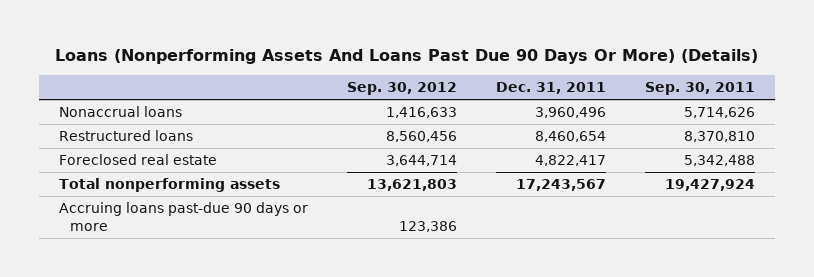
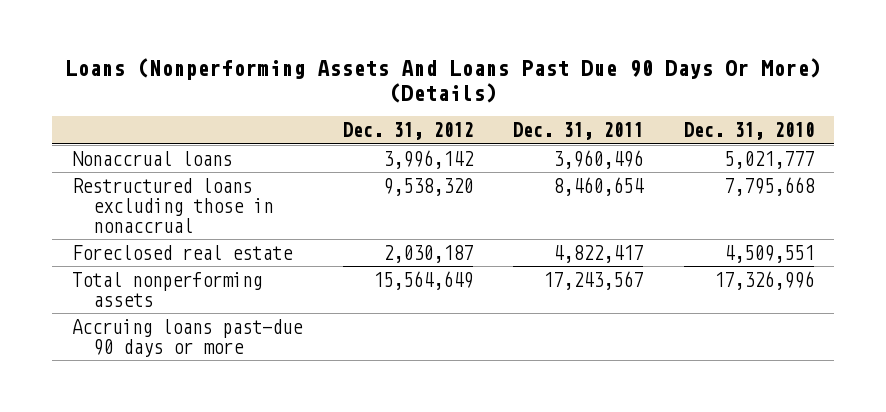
[347,82,458,96] Sep. 30, 2012 -> none
[645,82,756,96] Sep. 30, 2011 -> none
none -> [342,122,473,141] Dec. 31, 2012
none -> [684,122,815,141] Dec. 31, 2010
[58,130,193,142] Restructured loans -> [72,177,273,234] Restructured loans excluding those in nonaccrual

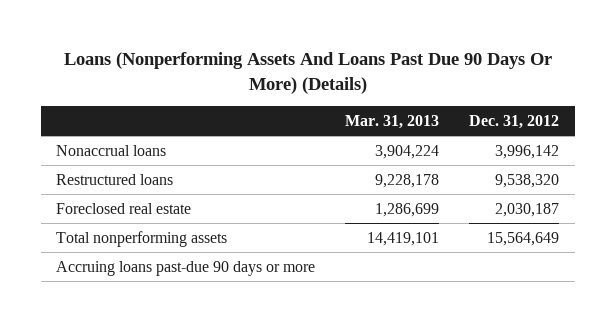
[513,122,644,141] Dec. 31, 2011 -> none
[684,122,815,141] Dec. 31, 2010 -> none
none -> [345,114,440,129] Mar. 31, 2013
[72,177,273,234] Restructured loans excluding those in nonaccrual -> [55,173,173,185] Restructured loans

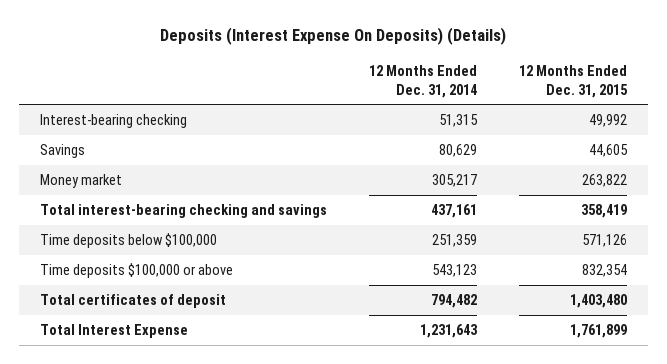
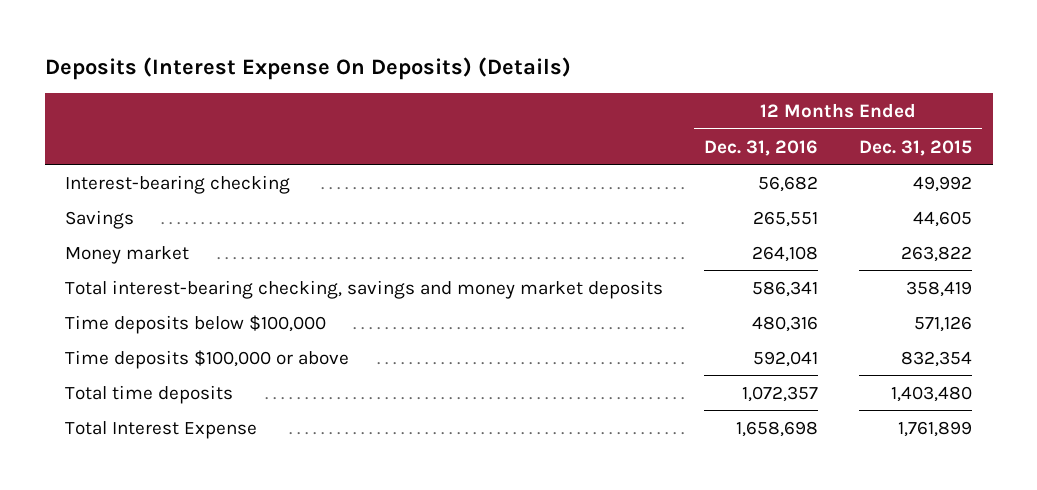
[368,64,477,98] 12 Months Ended Dec. 31, 2014 -> none
none -> [704,139,819,156] Dec. 31, 2016
[39,204,327,219] Total interest-bearing checking and savings -> [65,279,664,299] Total interest-bearing checking, savings and money market deposits
[39,294,226,309] Total certificates of deposit -> [65,384,234,404] Total time deposits

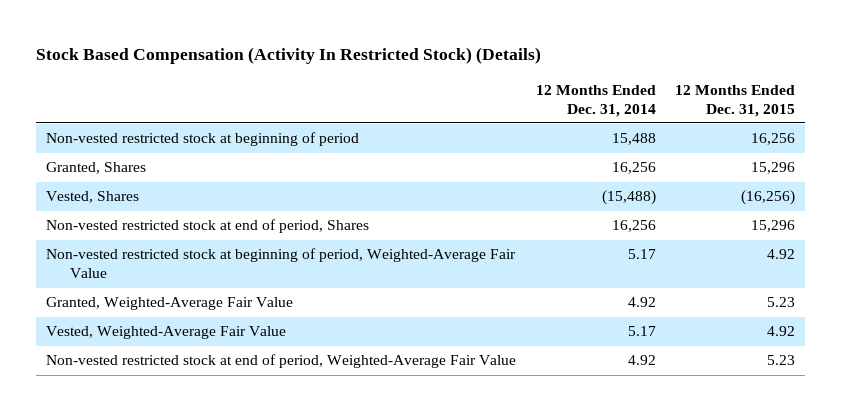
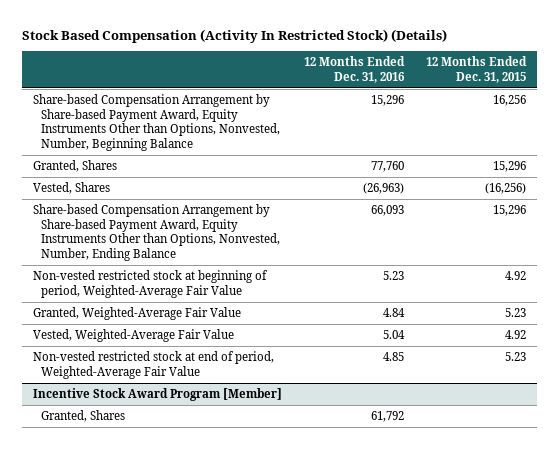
[535,84,656,117] 12 Months Ended Dec. 31, 2014 -> none
none -> [304,56,406,83] 12 Months Ended Dec. 31, 2016
[46,132,360,147] Non-vested restricted stock at beginning of period -> [33,94,281,151] Share-based Compensation Arrangement by Share-based Payment Award, Equity Instruments Other than Options, Nonvested, Number, Beginning Balance
[46,219,370,234] Non-vested restricted stock at end of period, Shares -> [33,204,281,261] Share-based Compensation Arrangement by Share-based Payment Award, Equity Instruments Other than Options, Nonvested, Number, Ending Balance
none -> [33,388,283,402] Incentive Stock Award Program [Member]
none -> [41,410,126,423] Granted, Shares

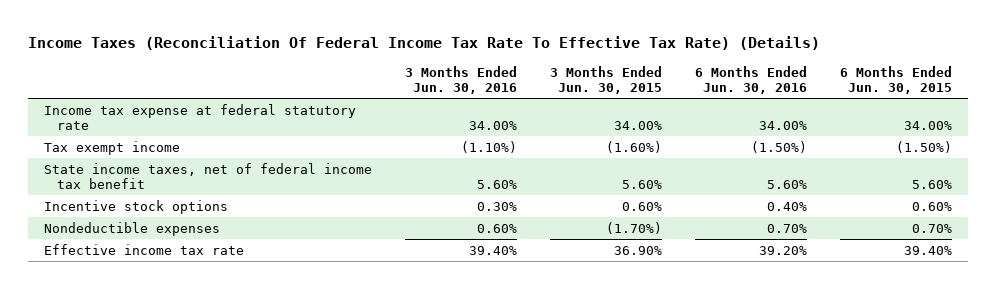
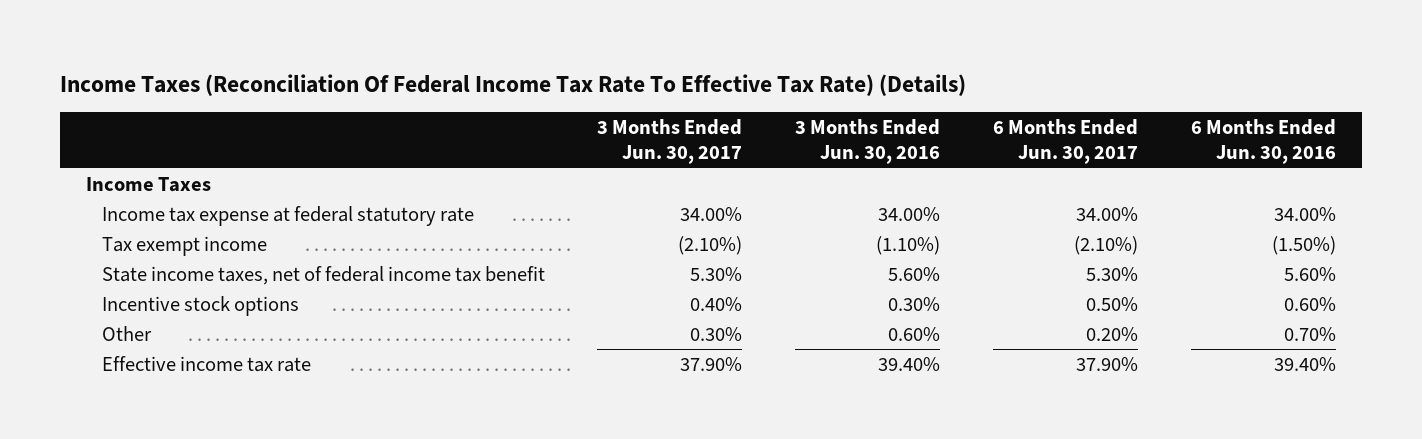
[550,65,663,95] 3 Months Ended Jun. 30, 2015 -> none
[839,65,952,95] 6 Months Ended Jun. 30, 2015 -> none
none -> [597,119,743,165] 3 Months Ended Jun. 30, 2017
none -> [992,119,1138,165] 6 Months Ended Jun. 30, 2017
none -> [86,176,212,192] Income Taxes
[766,201,807,211] 0.40% -> [1283,296,1336,311] 0.60%
[44,221,221,236] Nondeductible expenses -> [101,325,152,341] Other
[758,245,807,255] 39.20% -> [1273,356,1336,371] 39.40%

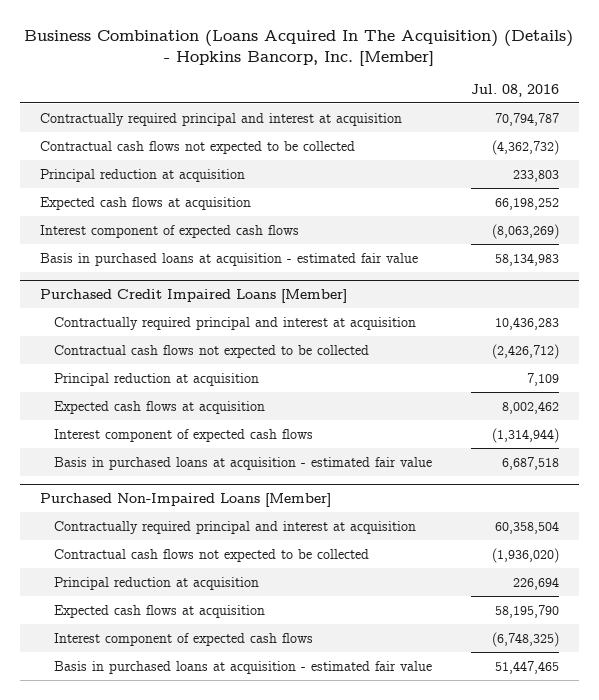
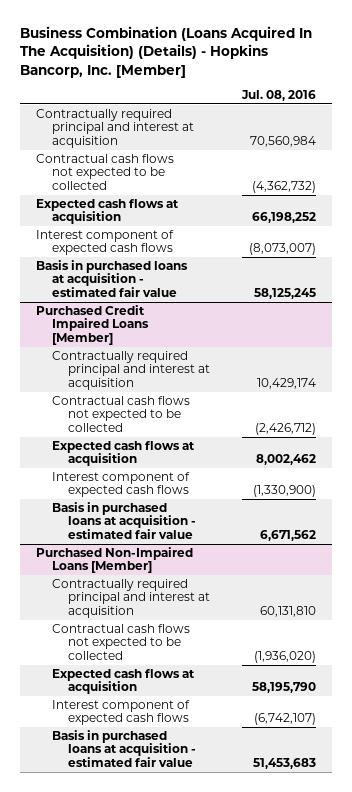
[495,112,560,126] 70,794,787 -> [250,136,317,148] 70,560,984
[39,168,245,182] Principal reduction at acquisition -> none
[492,223,560,239] (8,063,269) -> [249,243,317,256] (8,073,007)
[495,252,560,266] 58,134,983 -> [254,288,317,300] 58,125,245
[495,316,560,330] 10,436,283 -> [257,378,317,390] 10,429,174
[54,372,260,386] Principal reduction at acquisition -> none
[492,427,560,443] (1,314,944) -> [253,485,317,498] (1,330,900)
[502,456,560,470] 6,687,518 -> [260,530,317,542] 6,671,562
[495,520,560,534] 60,358,504 -> [260,606,317,618] 60,131,810
[54,576,260,590] Principal reduction at acquisition -> none
[492,631,560,647] (6,748,325) -> [254,713,317,726] (6,742,107)
[495,660,560,674] 51,447,465 -> [253,758,317,770] 51,453,683

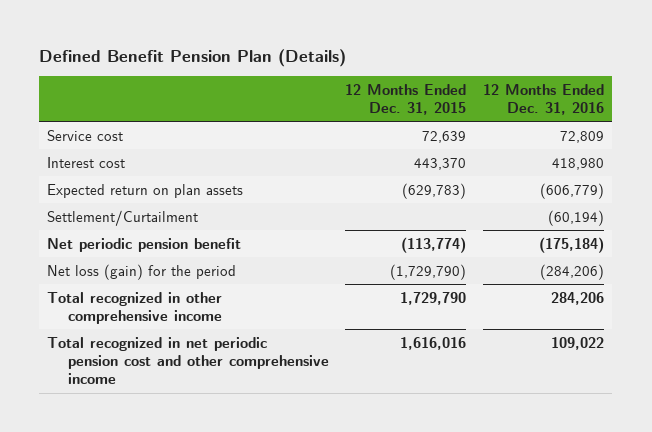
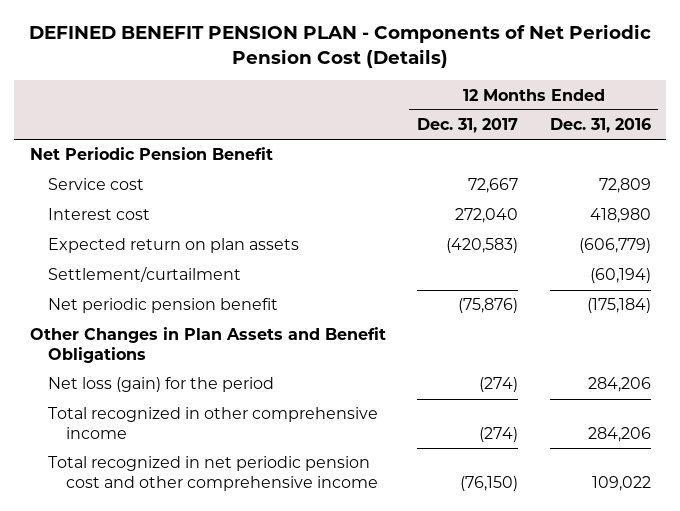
[39,48,347,67] Defined Benefit Pension Plan (Details) -> [29,23,652,69] DEFINED BENEFIT PENSION PLAN - Components of Net Periodic Pension Cost (Details)
[345,83,467,116] 12 Months Ended Dec. 31, 2015 -> none
none -> [417,118,519,134] Dec. 31, 2017
none -> [29,147,273,161] Net Periodic Pension Benefit
[47,209,199,226] Settlement/Curtailment -> [47,266,241,283] Settlement/curtailment
none -> [29,327,386,363] Other Changes in Plan Assets and Benefit Obligations
[540,263,605,280] (284,206) -> [587,377,651,393] 284,206

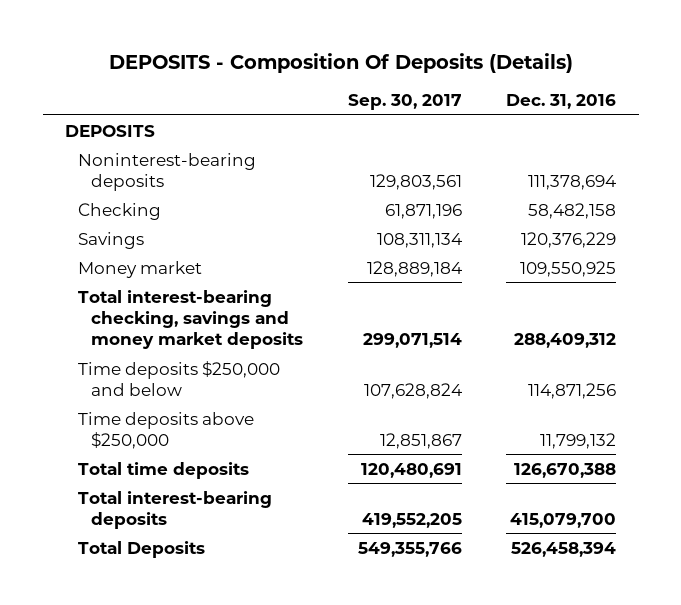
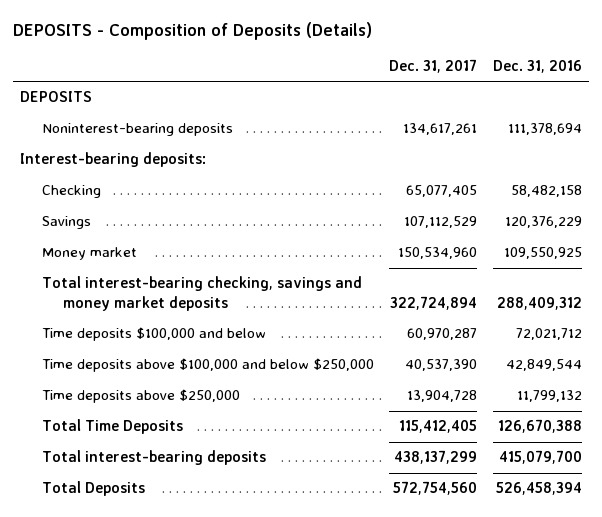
[108,52,573,73] DEPOSITS - Composition Of Deposits (Details) -> [12,21,372,40] DEPOSITS - Composition of Deposits (Details)
[347,94,462,111] Sep. 30, 2017 -> none
none -> [389,59,478,74] Dec. 31, 2017
none -> [20,152,207,168] Interest-bearing deposits:
none -> [41,327,266,342] Time deposits $100,000 and below
[78,360,281,396] Time deposits $250,000 and below -> [41,358,374,373] Time deposits above $100,000 and below $250,000
[528,382,617,399] 114,871,256 -> [505,359,582,372] 42,849,544
[78,461,250,479] Total time deposits -> [41,419,183,435] Total Time Deposits

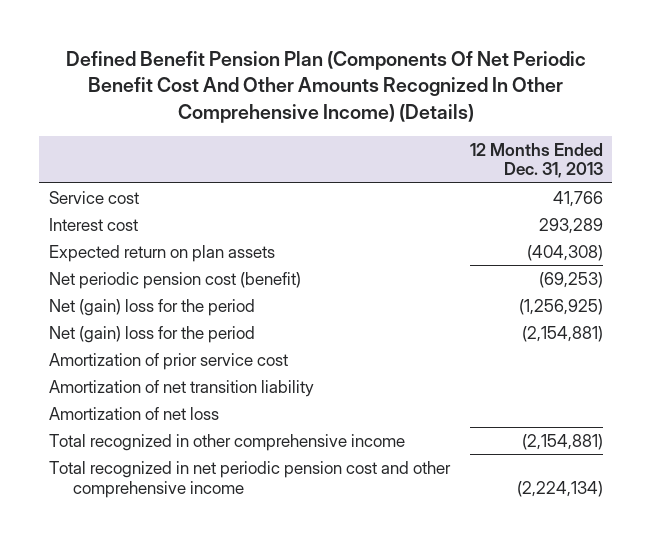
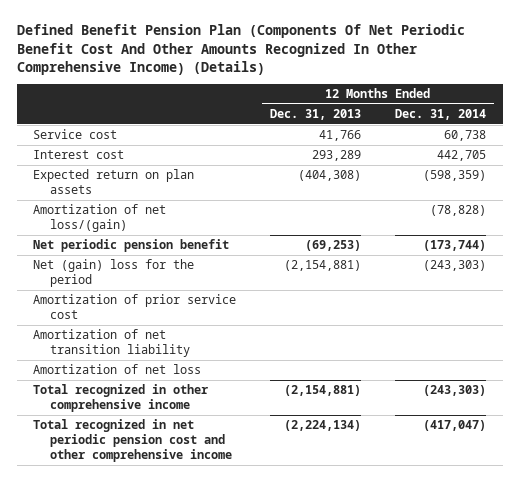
none -> [394,109,486,121] Dec. 31, 2014
[49,298,256,316] Net (gain) loss for the period -> none
none -> [33,204,167,233] Amortization of net loss/(gain)
[49,271,302,289] Net periodic pension cost (benefit) -> [33,239,230,253] Net periodic pension benefit

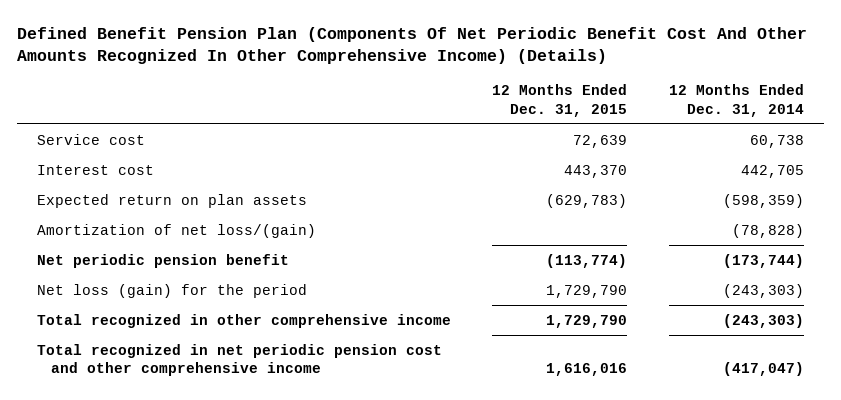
[270,109,362,121] Dec. 31, 2013 -> none
none -> [492,84,628,117] 12 Months Ended Dec. 31, 2015
[33,294,237,320] Amortization of prior service cost -> none
[33,329,191,358] Amortization of net transition liability -> none
[33,364,202,375] Amortization of net loss -> none
[33,259,195,288] Net (gain) loss for the period -> [37,283,308,298] Net loss (gain) for the period

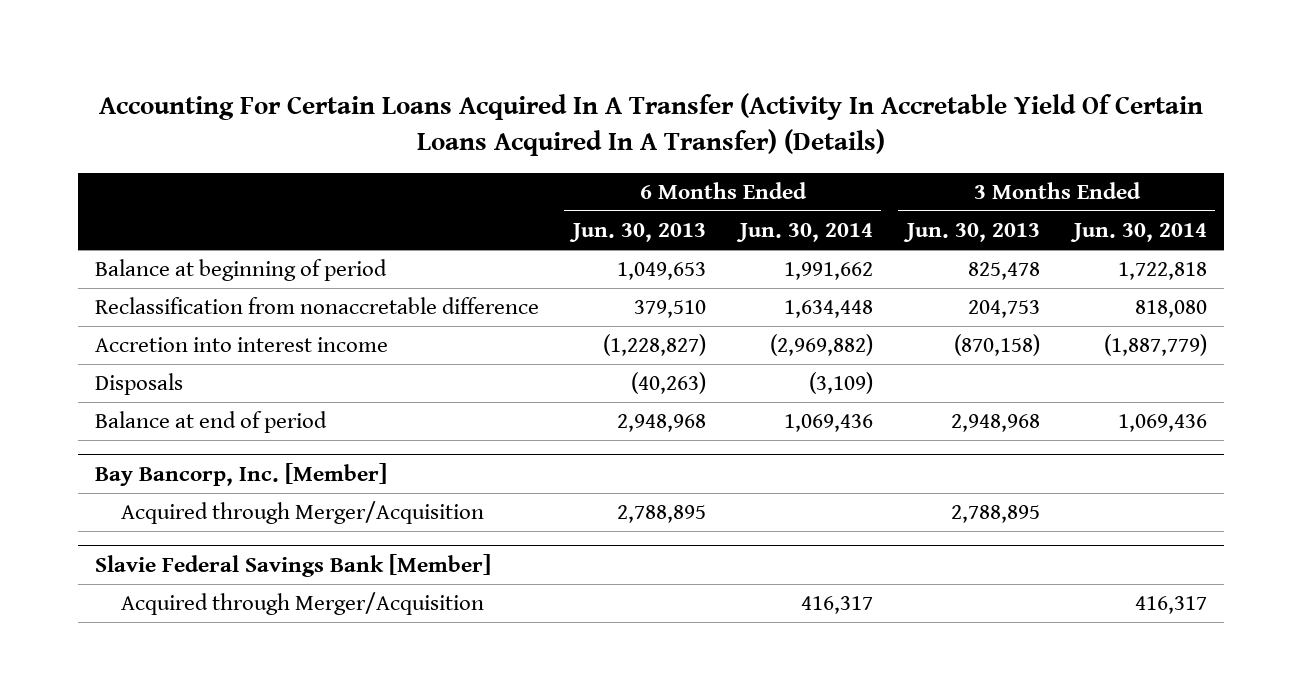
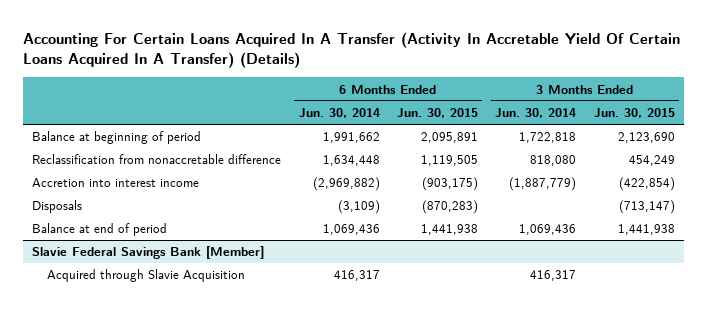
[568,223,706,243] Jun. 30, 2013 -> none
[902,223,1040,243] Jun. 30, 2013 -> none
none -> [396,107,478,118] Jun. 30, 2015
none -> [593,107,675,118] Jun. 30, 2015
[94,463,387,487] Bay Bancorp, Inc. [Member] -> none
[121,501,485,525] Acquired through Merger/Acquisition -> none
[121,592,485,616] Acquired through Merger/Acquisition -> [46,269,245,283] Acquired through Slavie Acquisition

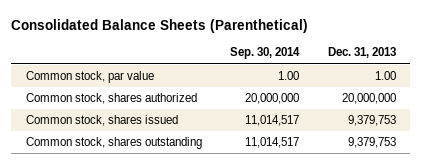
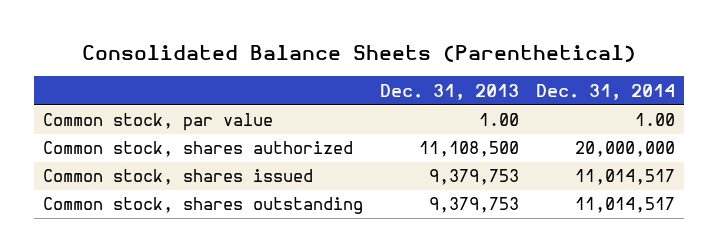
[230,47,301,60] Sep. 30, 2014 -> none
none -> [536,83,676,100] Dec. 31, 2014
[341,93,396,105] 20,000,000 -> [419,141,520,158] 11,108,500

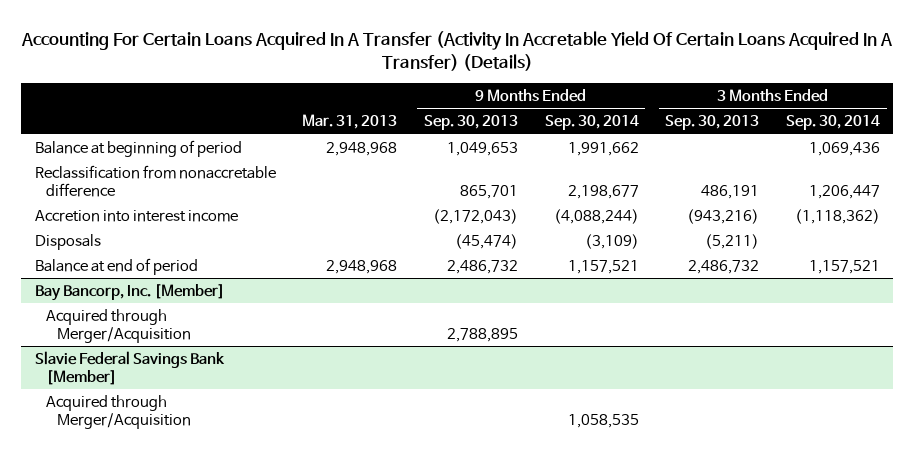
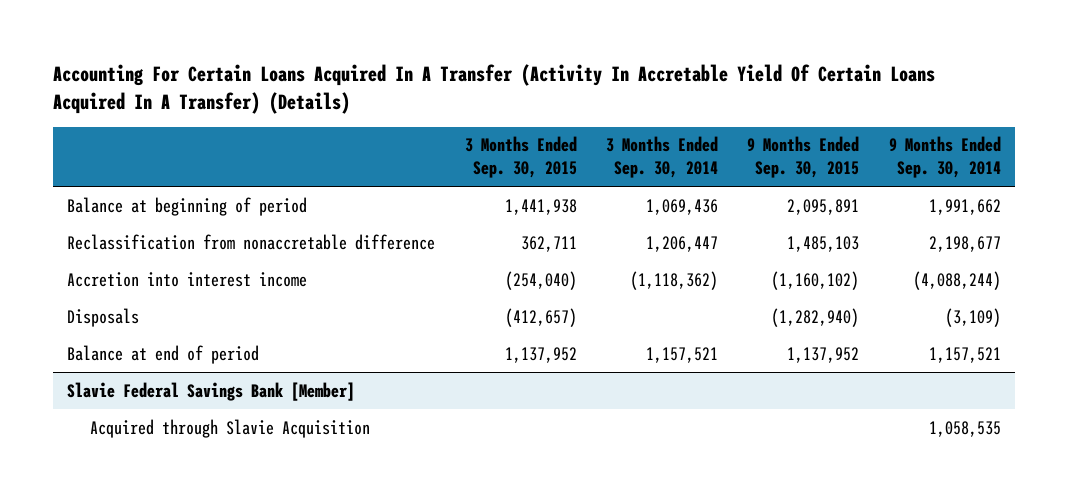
[302,114,398,130] Mar. 31, 2013 -> none
[424,115,519,131] Sep. 30, 2013 -> none
[665,115,760,131] Sep. 30, 2013 -> none
none -> [464,136,577,178] 3 Months Ended Sep. 30, 2015
none -> [747,136,860,178] 9 Months Ended Sep. 30, 2015
[34,284,225,302] Bay Bancorp, Inc. [Member] -> none
[45,309,191,344] Acquired through Merger/Acquisition -> none
[45,395,191,430] Acquired through Merger/Acquisition -> [89,418,370,438] Acquired through Slavie Acquisition

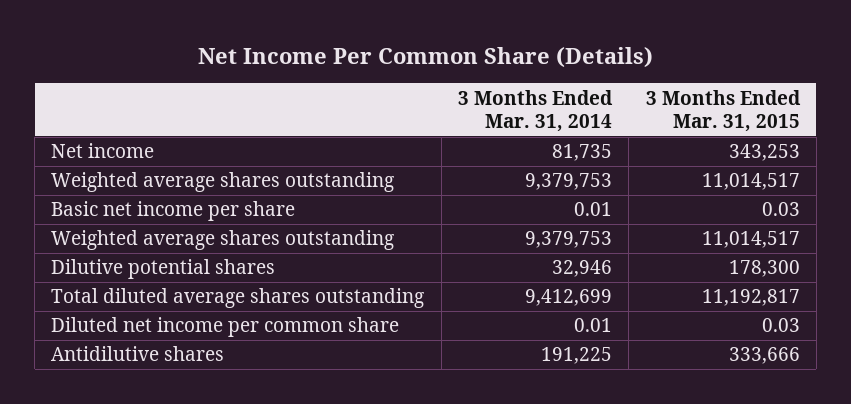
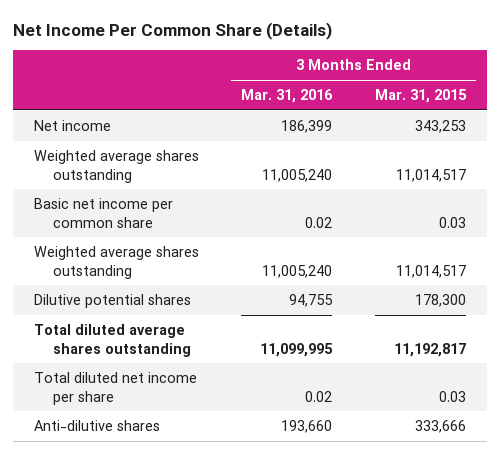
[458,89,614,133] 3 Months Ended Mar. 31, 2014 -> none
none -> [241,89,334,104] Mar. 31, 2016
[51,201,296,222] Basic net income per share -> [34,197,174,228] Basic net income per common share
[51,317,400,338] Diluted net income per common share -> [34,371,198,405] Total diluted net income per share
[51,346,225,362] Antidilutive shares -> [34,419,161,431] Anti-dilutive shares

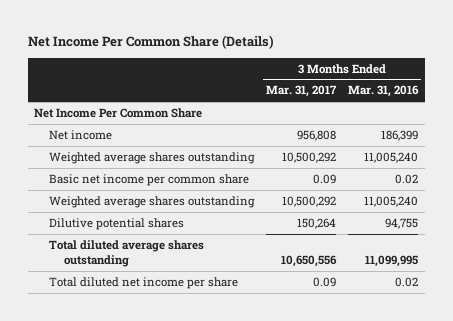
[374,89,467,104] Mar. 31, 2015 -> none
none -> [266,85,338,98] Mar. 31, 2017
none -> [34,108,203,119] Net Income Per Common Share
[34,419,161,431] Anti-dilutive shares -> none

